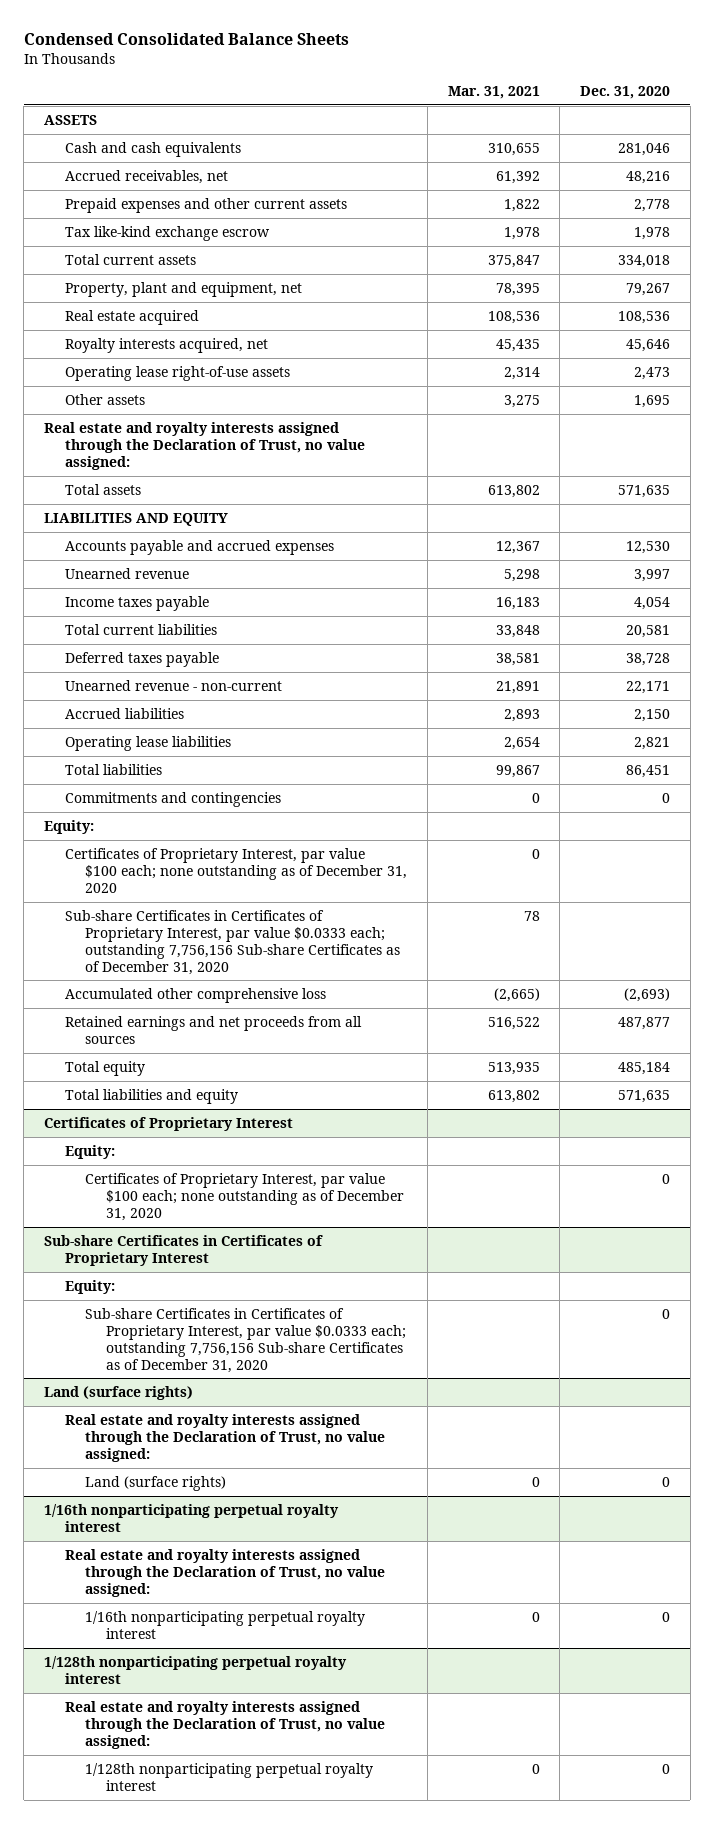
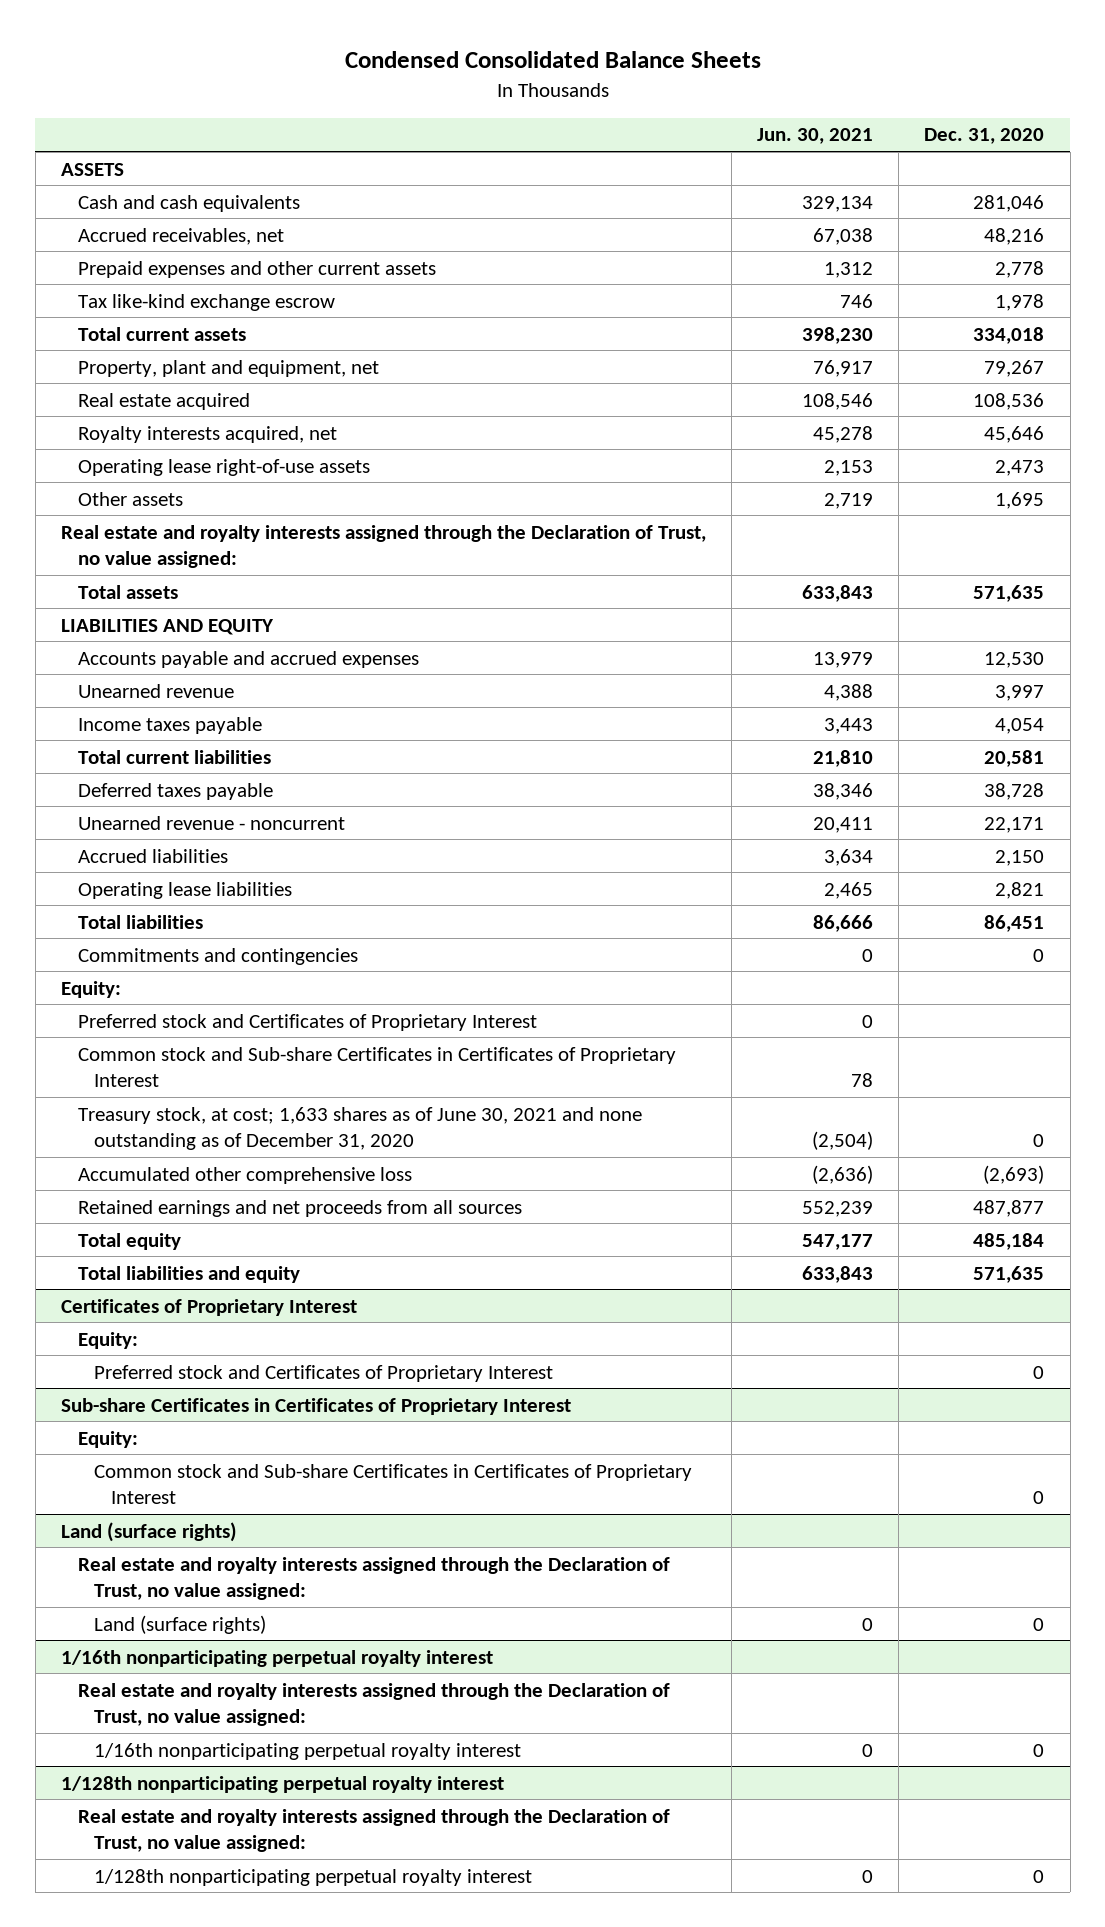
[447,86,540,100] Mar. 31, 2021 -> none
none -> [757,128,874,145] Jun. 30, 2021
[64,679,282,691] Unearned revenue - non-current -> [77,815,345,830] Unearned revenue - noncurrent
[64,847,408,893] Certificates of Proprietary Interest, par value $100 each; none outstanding as of December 31, 2020 -> [77,1013,537,1031] Preferred stock and Certificates of Proprietary Interest
[64,909,401,975] Sub-share Certificates in Certificates of Proprietary Interest, par value $0.0333 each; outstanding 7,756,156 Sub-share Certificates as of December 31, 2020 -> [77,1046,676,1088] Common stock and Sub-share Certificates in Certificates of Proprietary Interest
none -> [77,1106,642,1151] Treasury stock, at cost; 1,633 shares as of June 30, 2021 and none outstanding as of December 31, 2020
[85,1172,405,1221] Certificates of Proprietary Interest, par value $100 each; none outstanding as of December 31, 2020 -> [94,1364,554,1382] Preferred stock and Certificates of Proprietary Interest
[85,1307,407,1373] Sub-share Certificates in Certificates of Proprietary Interest, par value $0.0333 each; outstanding 7,756,156 Sub-share Certificates as of December 31, 2020 -> [94,1463,693,1505] Common stock and Sub-share Certificates in Certificates of Proprietary Interest

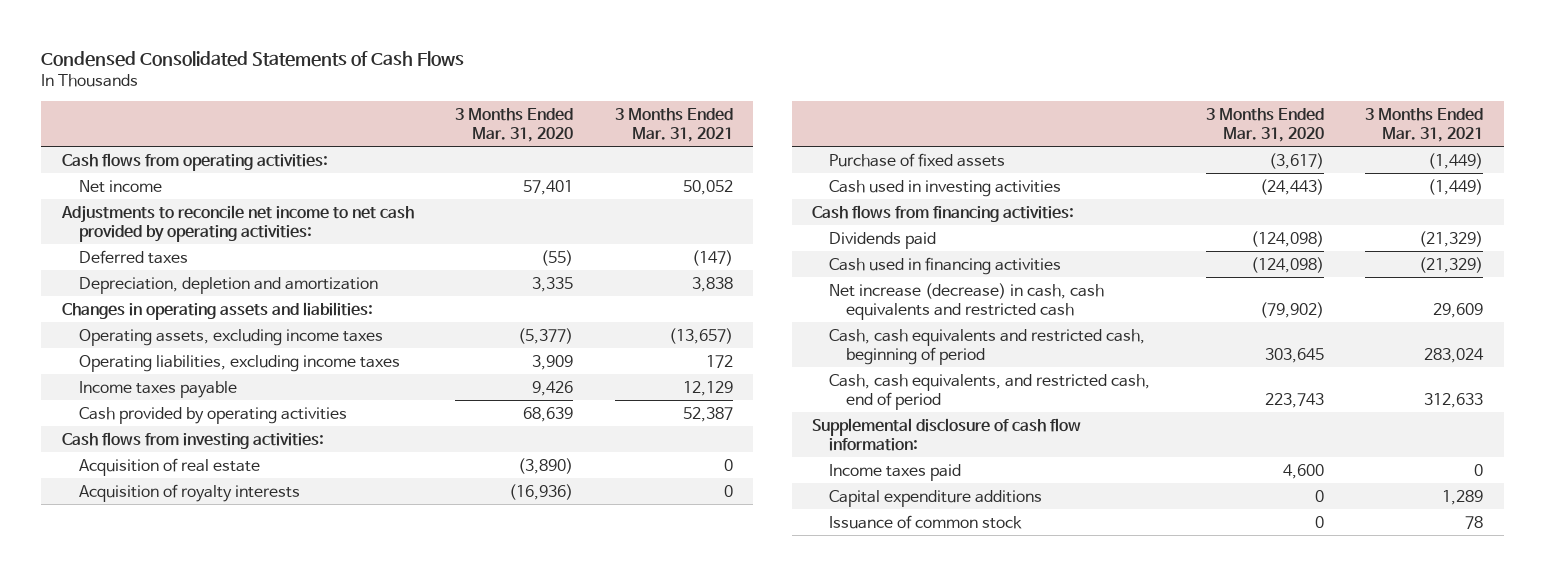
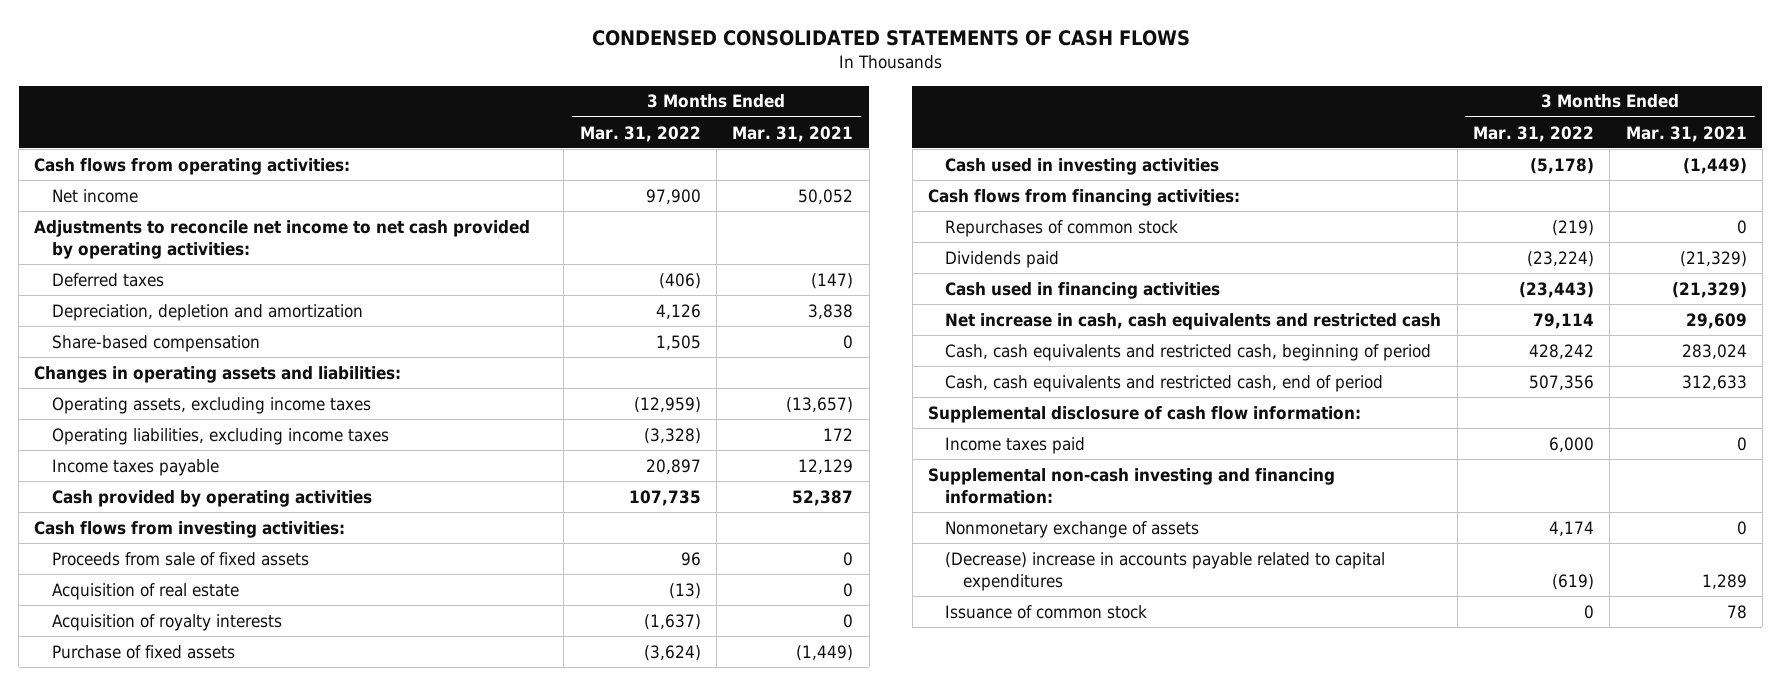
[41,51,465,68] Condensed Consolidated Statements of Cash Flows -> [591,30,1190,47] CONDENSED CONSOLIDATED STATEMENTS OF CASH FLOWS
[455,108,574,142] 3 Months Ended Mar. 31, 2020 -> none
none -> [579,125,701,142] Mar. 31, 2022
none -> [52,334,261,352] Share-based compensation
none -> [52,551,310,566] Proceeds from sale of fixed assets
none -> [945,219,1179,237] Repurchases of common stock
[829,282,1105,320] Net increase (decrease) in cash, cash equivalents and restricted cash -> [945,312,1442,330] Net increase in cash, cash equivalents and restricted cash
[829,373,1151,410] Cash, cash equivalents, and restricted cash, end of period -> [945,374,1384,392] Cash, cash equivalents and restricted cash, end of period
none -> [927,467,1335,505] Supplemental non-cash investing and financing information:
none -> [945,520,1200,538] Nonmonetary exchange of assets
[829,489,1043,507] Capital expenditure additions -> [945,551,1386,592] (Decrease) increase in accounts payable related to capital expenditures

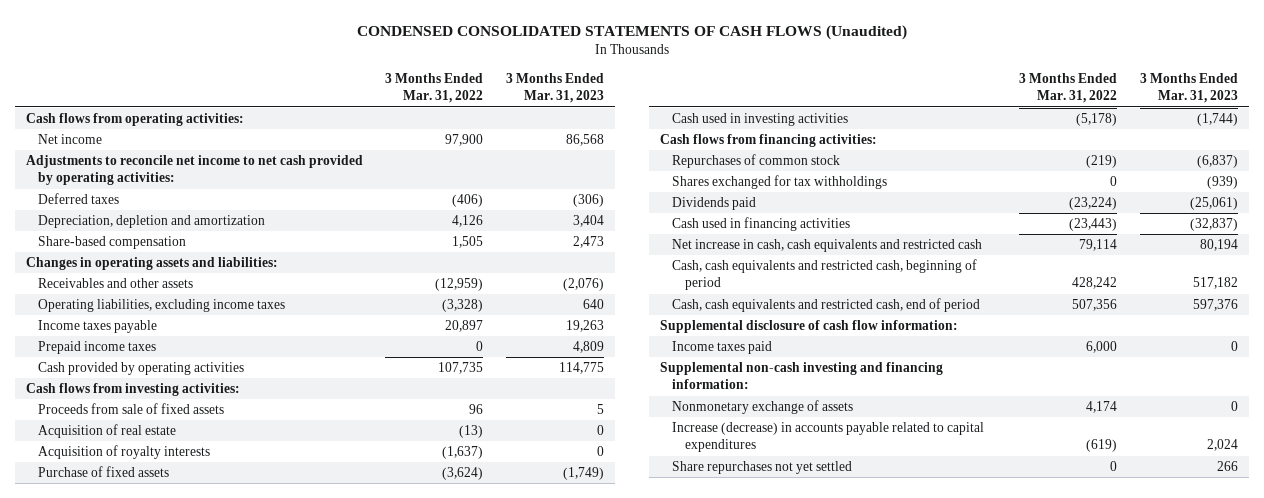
[591,30,1190,47] CONDENSED CONSOLIDATED STATEMENTS OF CASH FLOWS -> [356,25,907,41] CONDENSED CONSOLIDATED STATEMENTS OF CASH FLOWS (Unaudited)
[732,125,854,142] Mar. 31, 2021 -> none
none -> [505,72,604,104] 3 Months Ended Mar. 31, 2023
[52,396,372,414] Operating assets, excluding income taxes -> [38,278,194,289] Receivables and other assets
none -> [38,341,157,355] Prepaid income taxes
none -> [672,175,888,190] Shares exchanged for tax withholdings
[945,604,1148,619] Issuance of common stock -> none
[945,551,1386,592] (Decrease) increase in accounts payable related to capital expenditures -> [672,422,985,453] Increase (decrease) in accounts payable related to capital expenditures
none -> [672,461,853,475] Share repurchases not yet settled

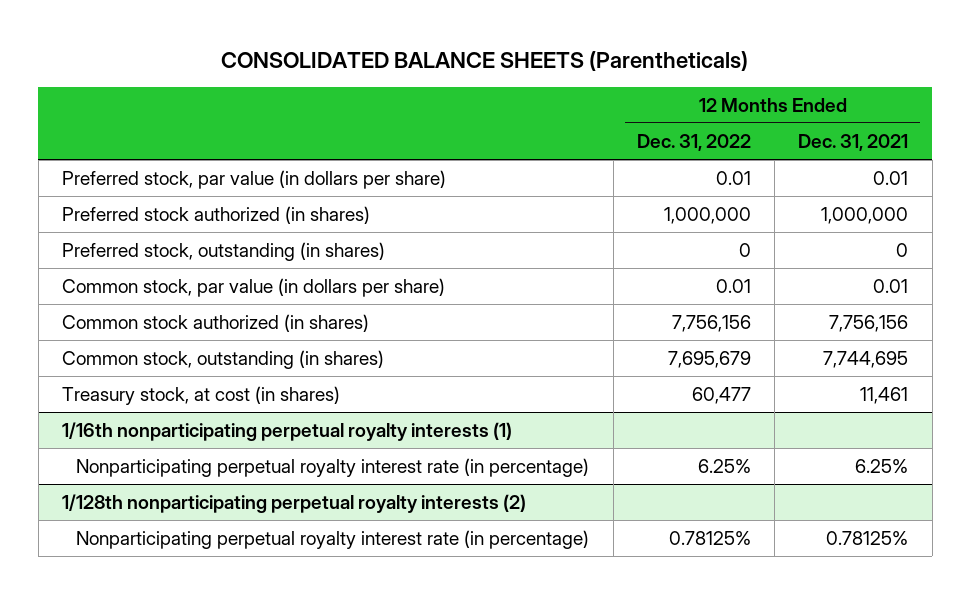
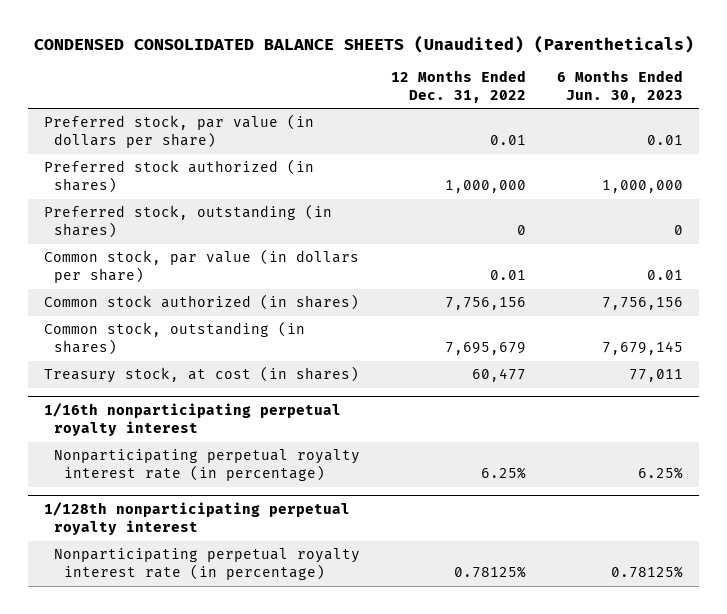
[221,50,749,71] CONSOLIDATED BALANCE SHEETS (Parentheticals) -> [33,34,694,53] CONDENSED CONSOLIDATED BALANCE SHEETS (Unaudited) (Parentheticals)
[798,133,909,151] Dec. 31, 2021 -> none
none -> [557,70,684,103] 6 Months Ended Jun. 30, 2023
[62,422,513,442] 1/16th nonparticipating perpetual royalty interests (1) -> [44,403,342,437] 1/16th nonparticipating perpetual royalty interest
[62,494,527,514] 1/128th nonparticipating perpetual royalty interests (2) -> [44,502,351,536] 1/128th nonparticipating perpetual royalty interest

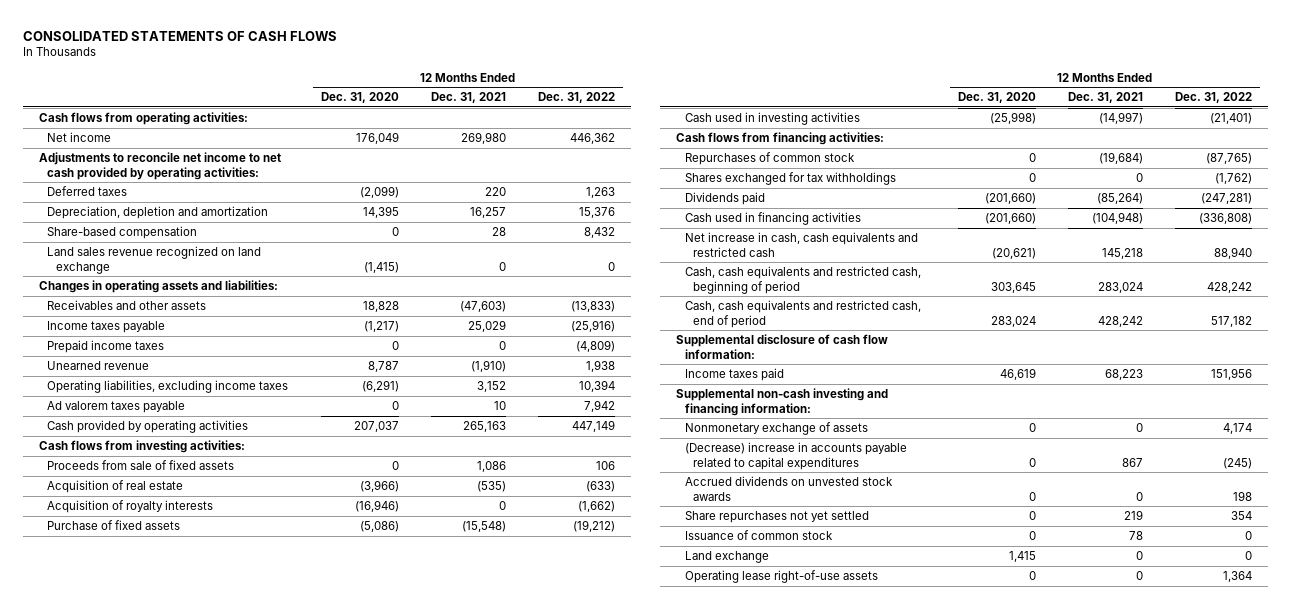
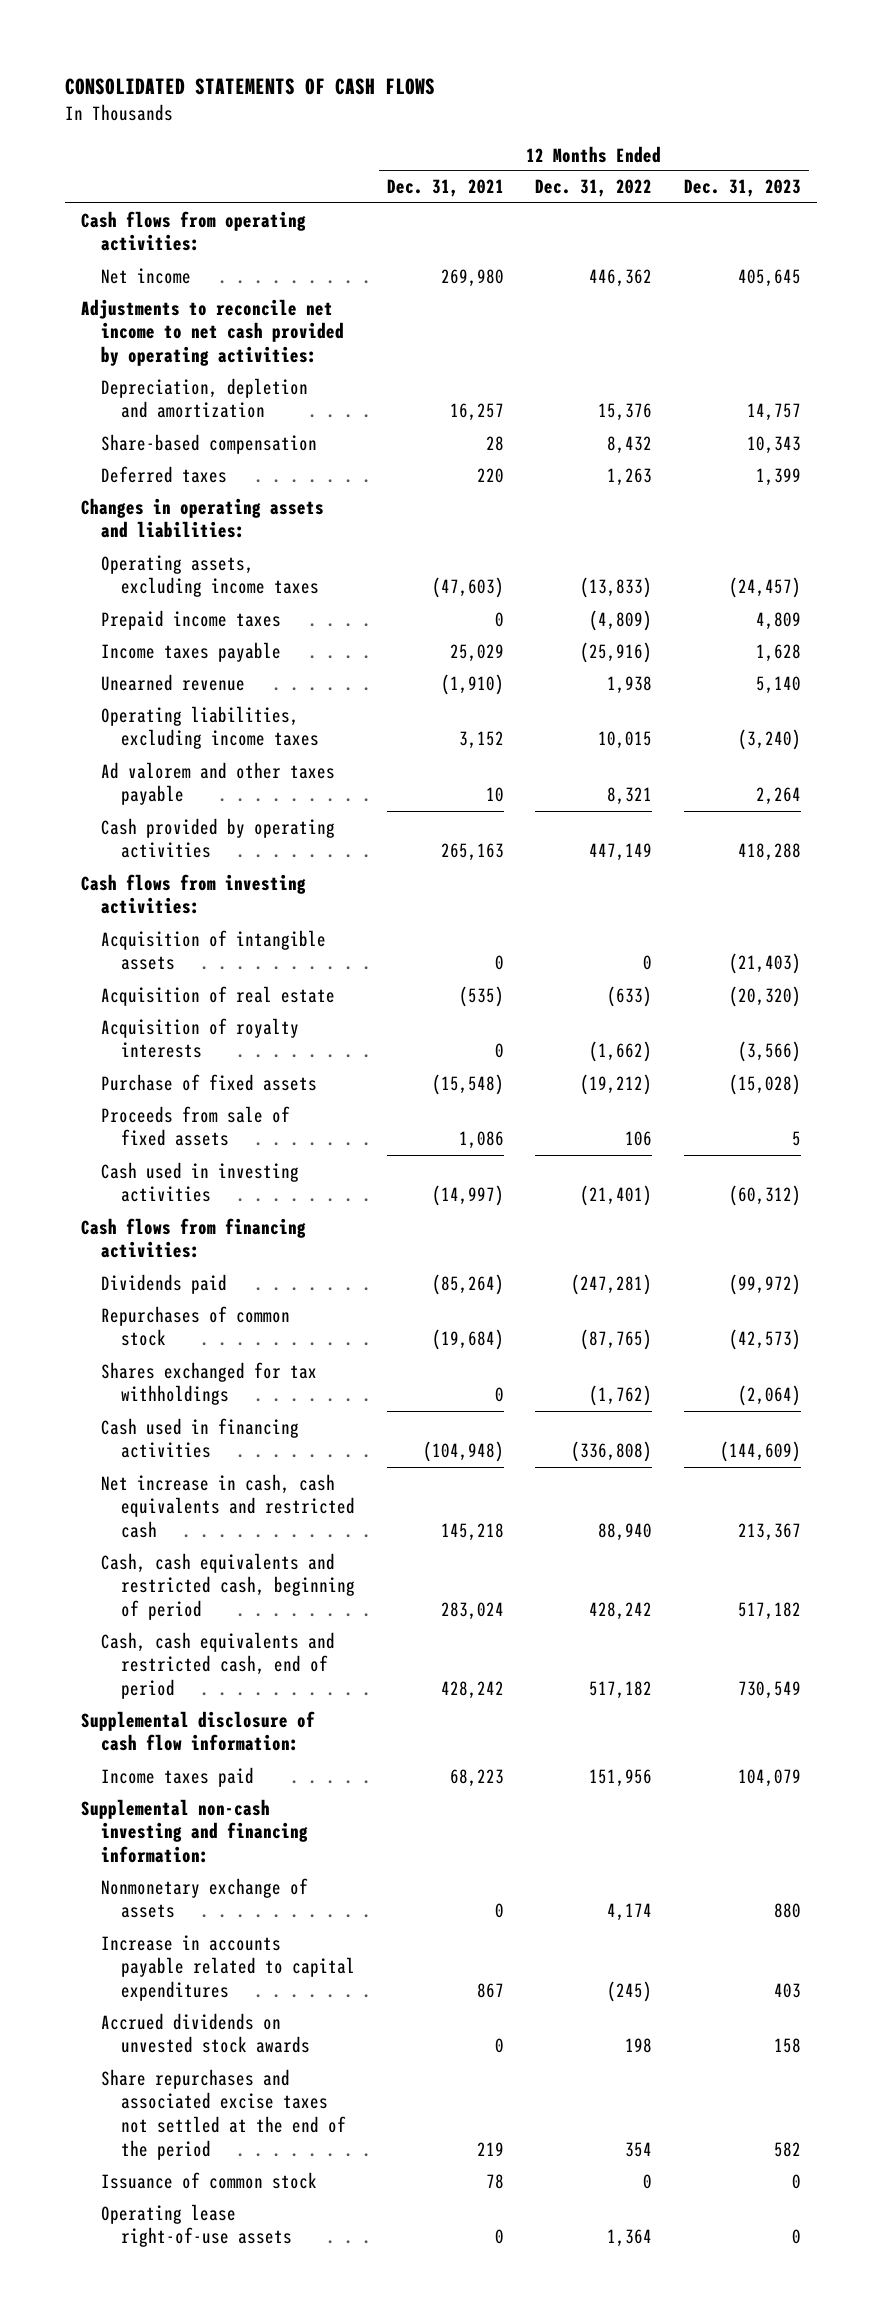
[320,92,399,104] Dec. 31, 2020 -> none
none -> [684,179,802,198] Dec. 31, 2023
[47,245,262,274] Land sales revenue recognized on land exchange -> none
[47,185,128,196] Deferred taxes -> [100,465,227,483] Deferred taxes
[47,299,207,310] Receivables and other assets -> [100,554,319,598] Operating assets, excluding income taxes
[47,320,166,333] Income taxes payable -> [100,641,281,662] Income taxes payable
[579,379,616,392] 10,394 -> [598,731,653,750] 10,015
[47,400,186,413] Ad valorem taxes payable -> [100,761,335,806] Ad valorem and other taxes payable
[584,399,616,412] 7,942 -> [607,787,653,806] 8,321
none -> [100,929,326,971] Acquisition of intangible assets
[47,459,235,470] Proceeds from sale of fixed assets -> [100,1105,290,1147] Proceeds from sale of fixed assets
[684,191,765,205] Dividends paid -> [100,1273,227,1294] Dividends paid
[684,441,907,470] (Decrease) increase in accounts payable related to capital expenditures -> [100,1934,355,2002] Increase in accounts payable related to capital expenditures
[684,510,869,523] Share repurchases not yet settled -> [100,2068,346,2160] Share repurchases and associated excise taxes not settled at the end of the period
[684,550,769,563] Land exchange -> none

